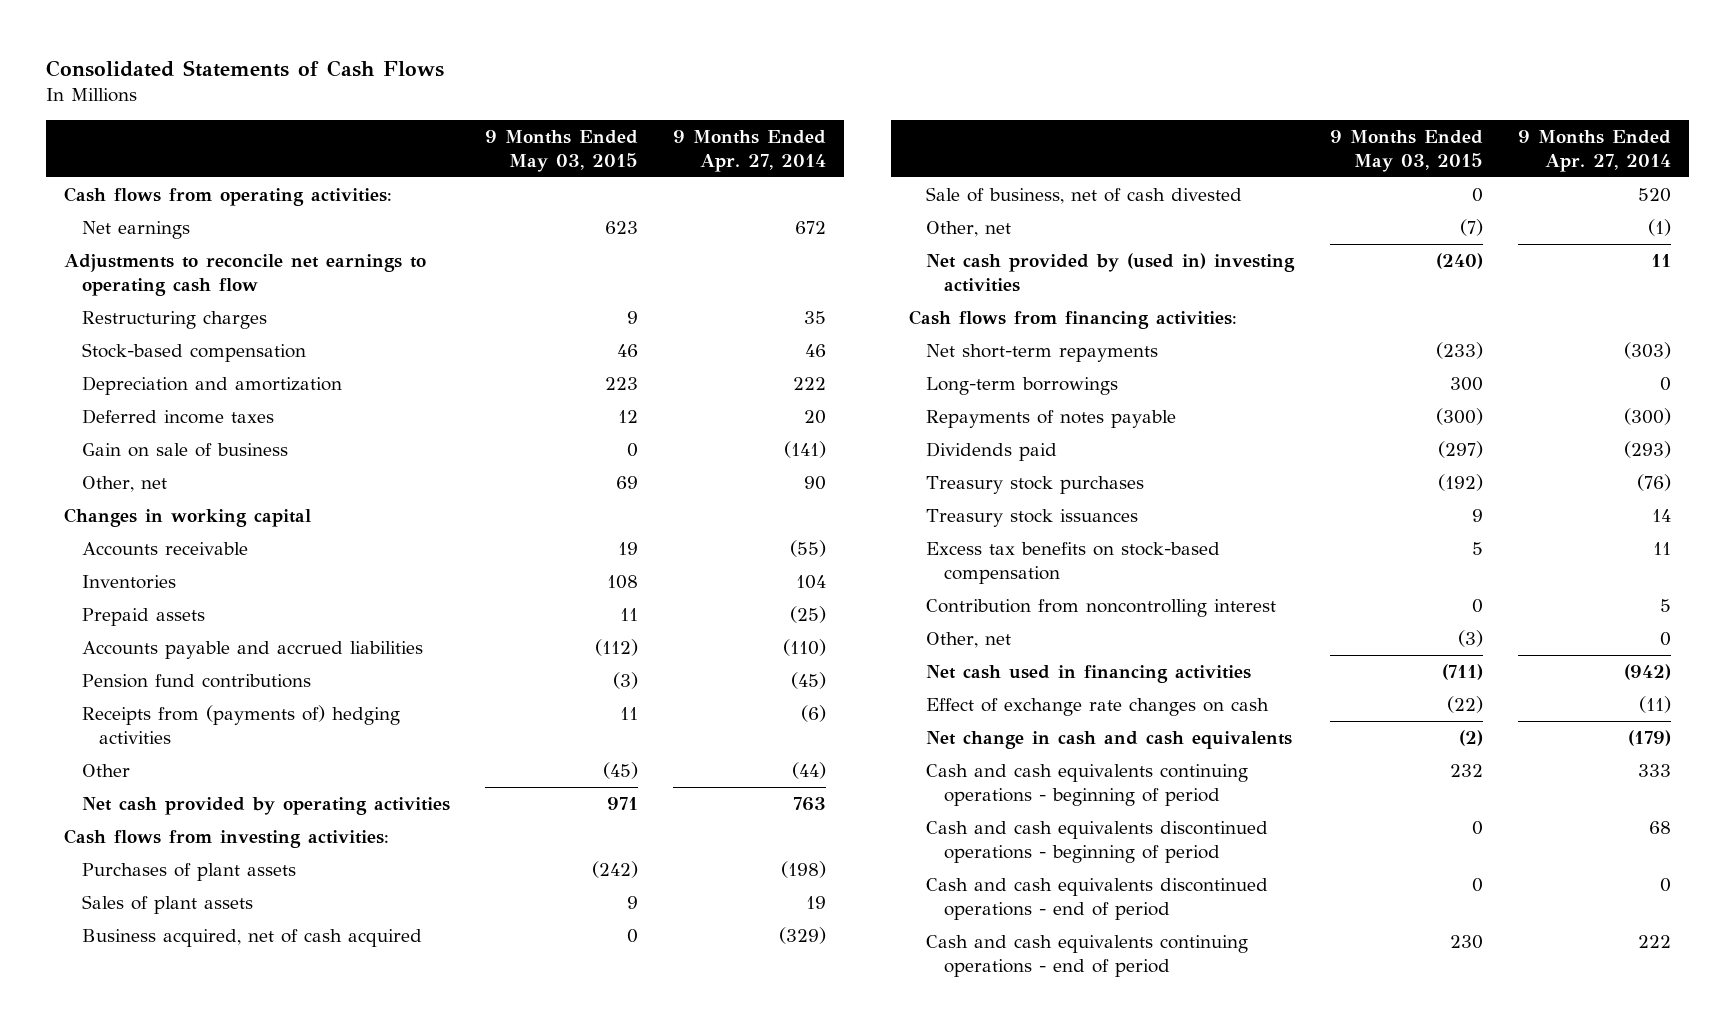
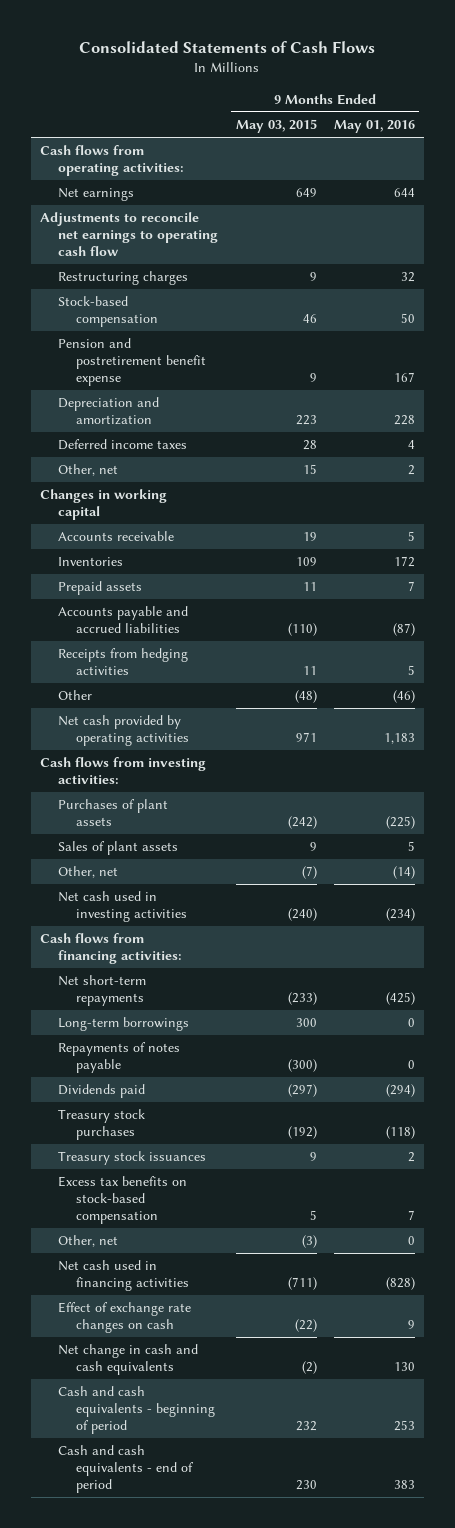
[673,129,827,173] 9 Months Ended Apr. 27, 2014 -> none
none -> [334,120,416,134] May 01, 2016
[604,220,638,234] 623 -> [295,188,317,198] 649
none -> [58,338,207,387] Pension and postretirement benefit expense
[81,442,288,457] Gain on sale of business -> none
[617,409,638,423] 12 -> [302,440,317,451] 28
[615,475,638,489] 69 -> [302,464,317,475] 15
[606,574,638,589] 108 -> [295,557,317,567] 109
[81,673,311,688] Pension fund contributions -> none
[594,638,638,656] (112) -> [287,623,317,637] (110)
[81,704,400,745] Receipts from (payments of) hedging activities -> [58,648,189,676] Receipts from hedging activities
[602,761,638,779] (45) -> [294,690,317,704] (48)
[81,928,422,947] Business acquired, net of cash acquired -> none
[926,186,1243,204] Sale of business, net of cash divested -> none
[926,252,1296,293] Net cash provided by (used in) investing activities -> [58,891,188,923] Net cash used in investing activities
[926,598,1277,617] Contribution from noncontrolling interest -> none
[926,820,1269,864] Cash and cash equivalents discontinued operations - beginning of period -> none
[926,877,1269,921] Cash and cash equivalents discontinued operations - end of period -> none
[926,763,1249,807] Cash and cash equivalents continuing operations - beginning of period -> [58,1386,216,1435] Cash and cash equivalents - beginning of period
[926,934,1249,978] Cash and cash equivalents continuing operations - end of period -> [58,1445,195,1494] Cash and cash equivalents - end of period

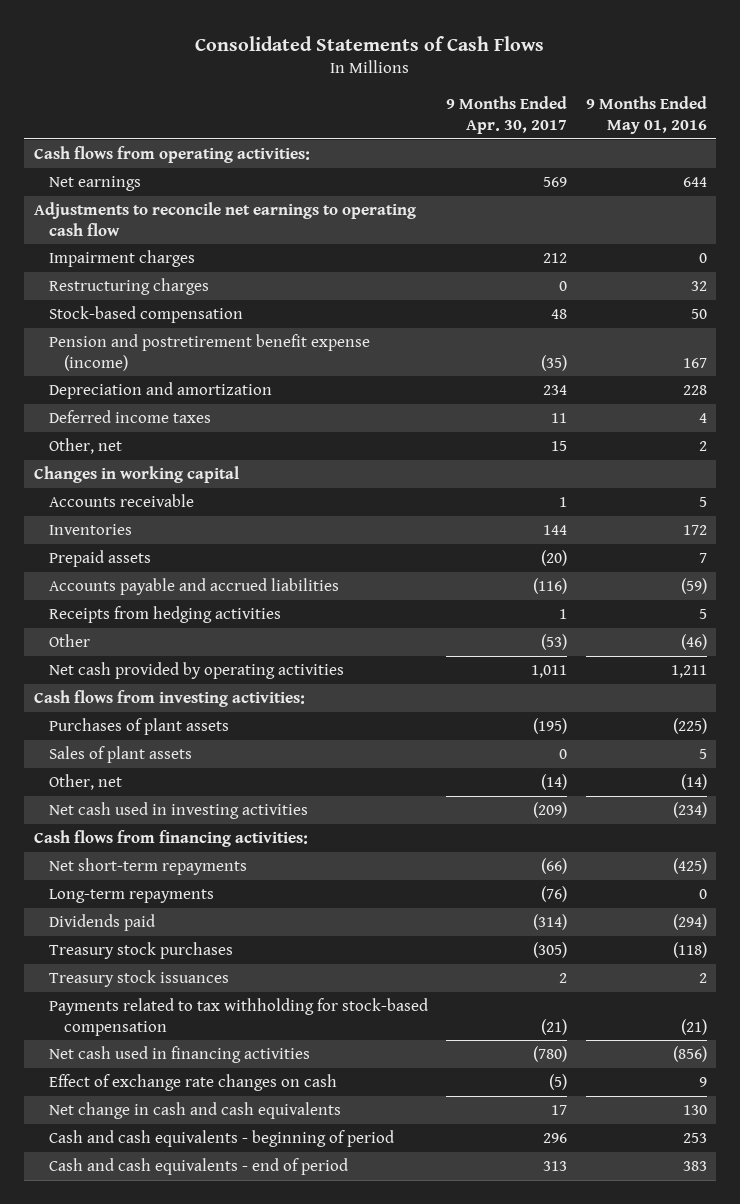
[235,119,317,134] May 03, 2015 -> none
none -> [446,96,568,134] 9 Months Ended Apr. 30, 2017
none -> [48,250,195,268] Impairment charges
[58,338,207,387] Pension and postretirement benefit expense -> [48,334,370,371] Pension and postretirement benefit expense (income)
[393,623,416,637] (87) -> [680,578,707,595] (59)
[384,733,416,745] 1,183 -> [670,665,707,679] 1,211
[58,1042,181,1074] Repayments of notes payable -> none
[58,1017,190,1032] Long-term borrowings -> [48,889,214,904] Long-term repayments
[58,1176,188,1225] Excess tax benefits on stock-based compensation -> none
[58,1235,119,1248] Other, net -> none
none -> [48,998,428,1036] Payments related to tax withholding for stock-based compensation
[386,1277,416,1291] (828) -> [672,1046,707,1063] (856)

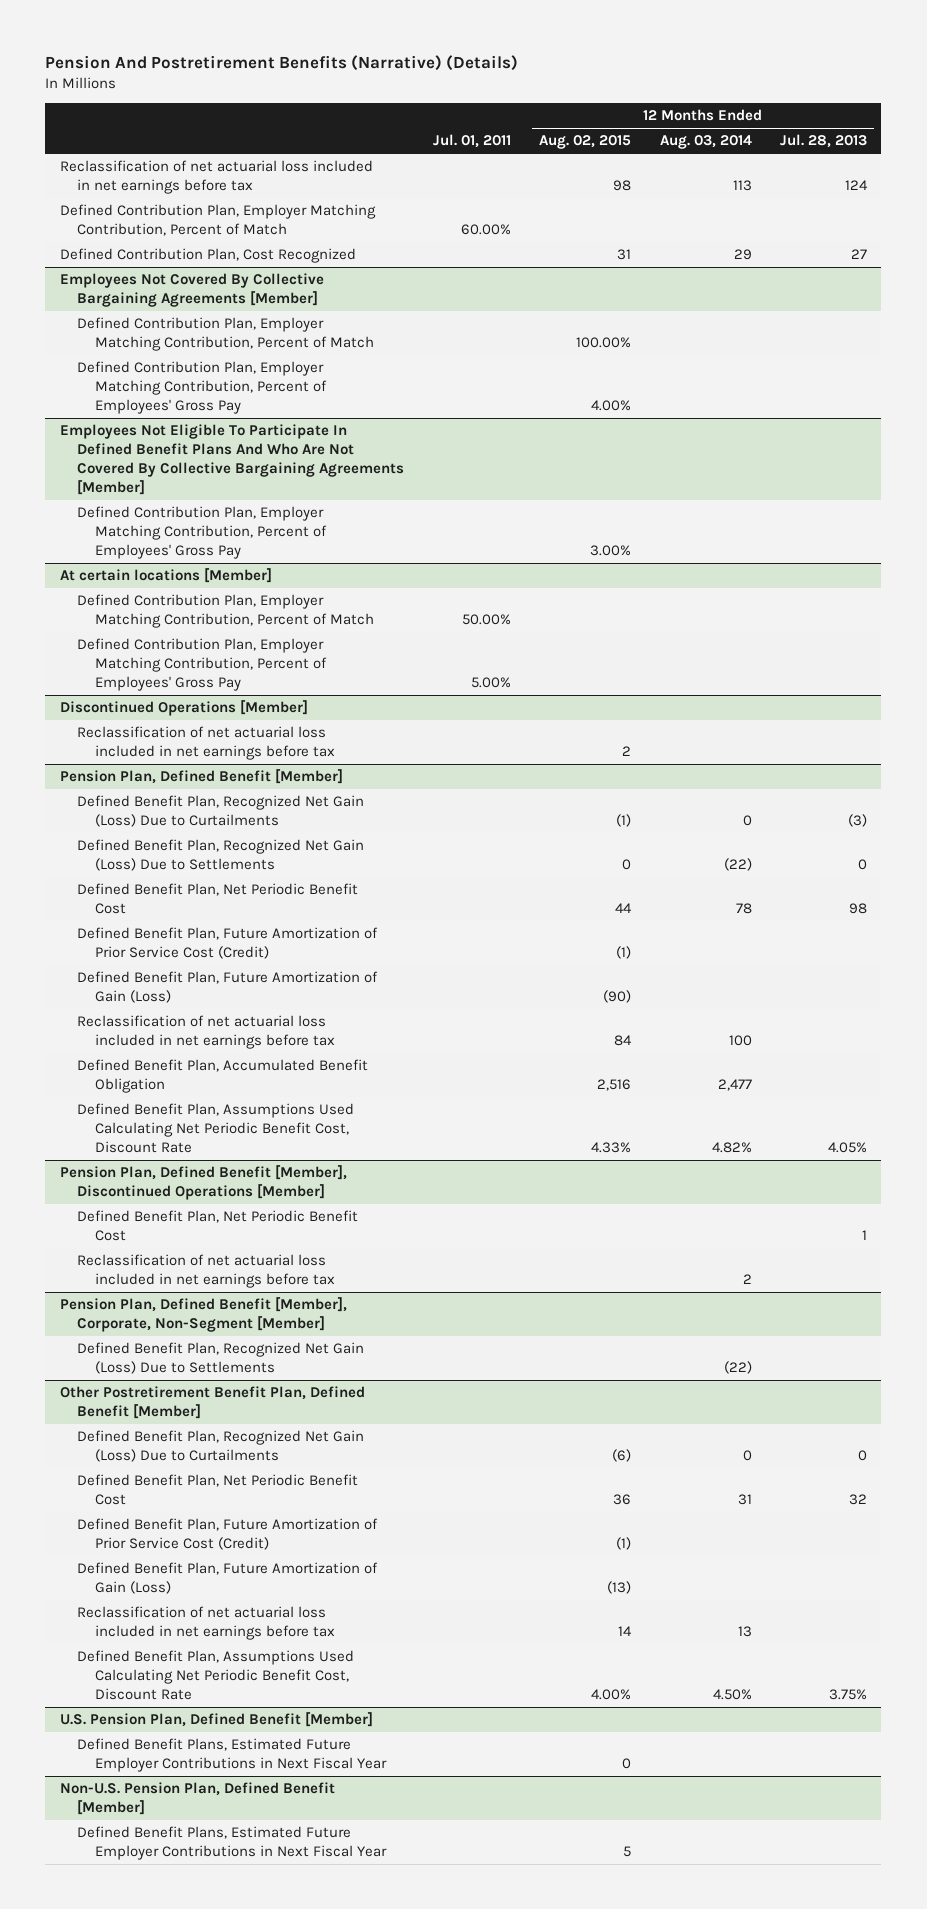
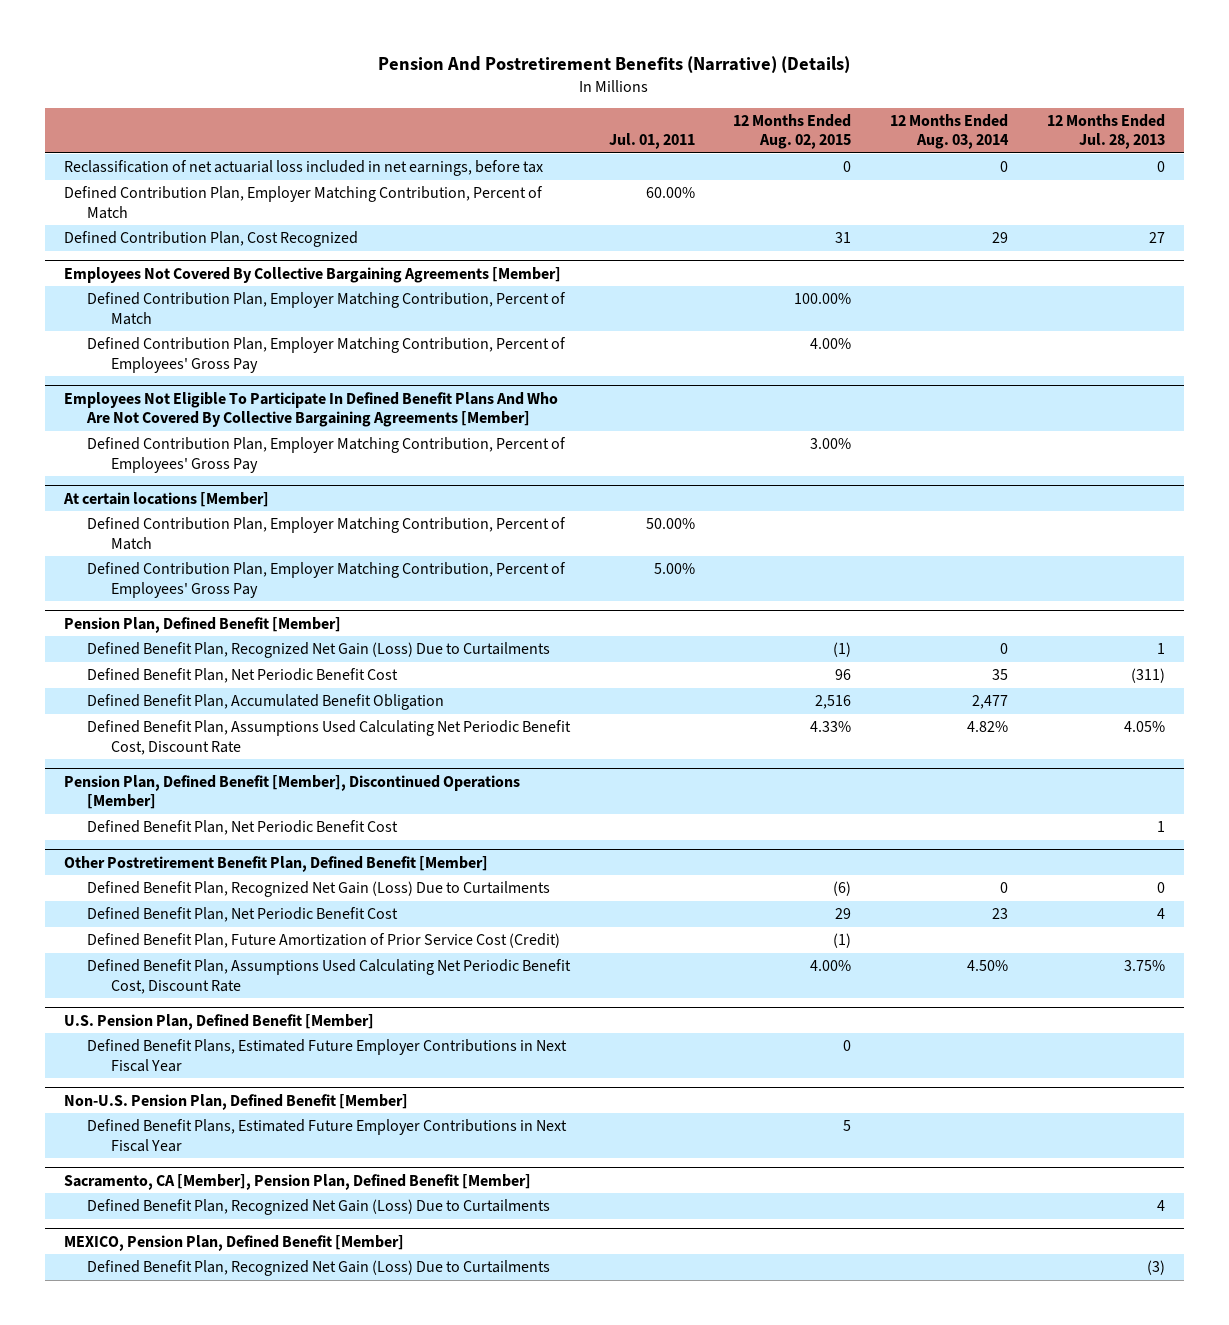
[59,160,373,195] Reclassification of net actuarial loss included in net earnings before tax -> [64,160,544,177] Reclassification of net actuarial loss included in net earnings, before tax
[613,180,632,192] 98 -> [843,161,852,173] 0
[732,180,752,192] 113 -> [1000,161,1009,173] 0
[845,180,869,191] 124 -> [1156,161,1165,173] 0
[59,700,308,717] Discontinued Operations [Member] -> none
[77,726,335,761] Reclassification of net actuarial loss included in net earnings before tax -> none
[77,839,365,872] Defined Benefit Plan, Recognized Net Gain (Loss) Due to Settlements -> none
[77,927,379,960] Defined Benefit Plan, Future Amortization of Prior Service Cost (Credit) -> none
[77,971,379,1004] Defined Benefit Plan, Future Amortization of Gain (Loss) -> none
[77,1015,335,1050] Reclassification of net actuarial loss included in net earnings before tax -> none
[848,814,868,828] (3) -> [1156,643,1165,655] 1
[615,903,633,914] 44 -> [835,669,852,681] 96
[735,903,752,915] 78 -> [992,669,1009,681] 35
[849,903,868,915] 98 -> [1130,668,1165,684] (311)
[77,1254,335,1289] Reclassification of net actuarial loss included in net earnings before tax -> none
[59,1297,347,1333] Pension Plan, Defined Benefit [Member], Corporate, Non-Segment [Member] -> none
[77,1342,365,1375] Defined Benefit Plan, Recognized Net Gain (Loss) Due to Settlements -> none
[613,1494,632,1506] 36 -> [835,908,852,920] 29
[737,1494,752,1506] 31 -> [992,908,1009,920] 23
[849,1494,868,1506] 32 -> [1156,908,1165,920] 4
[77,1562,379,1595] Defined Benefit Plan, Future Amortization of Gain (Loss) -> none
[77,1606,335,1641] Reclassification of net actuarial loss included in net earnings before tax -> none
none -> [64,1173,532,1190] Sacramento, CA [Member], Pension Plan, Defined Benefit [Member]
none -> [87,1199,551,1216] Defined Benefit Plan, Recognized Net Gain (Loss) Due to Curtailments
none -> [64,1234,405,1251] MEXICO, Pension Plan, Defined Benefit [Member]
none -> [87,1260,551,1277] Defined Benefit Plan, Recognized Net Gain (Loss) Due to Curtailments

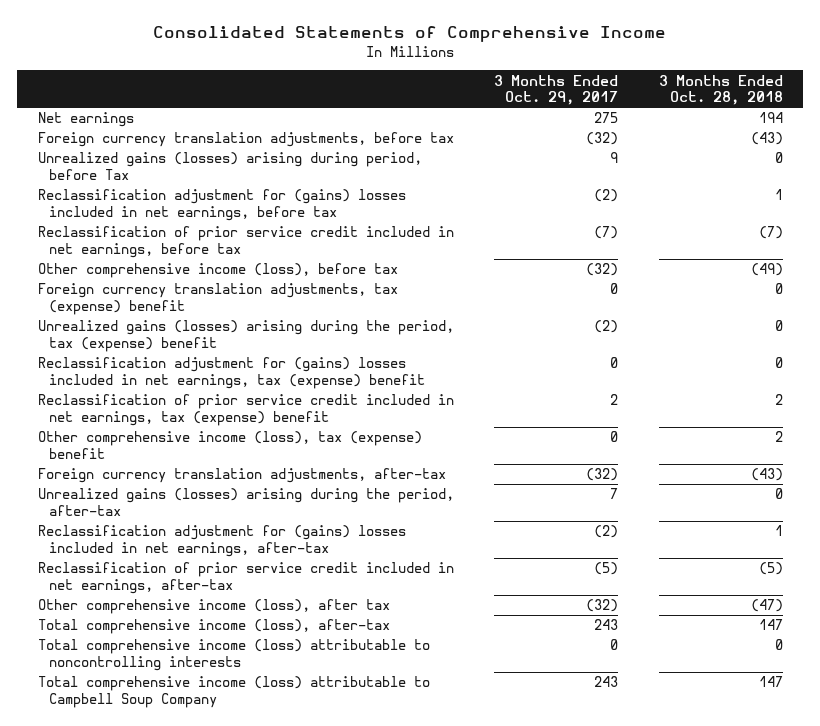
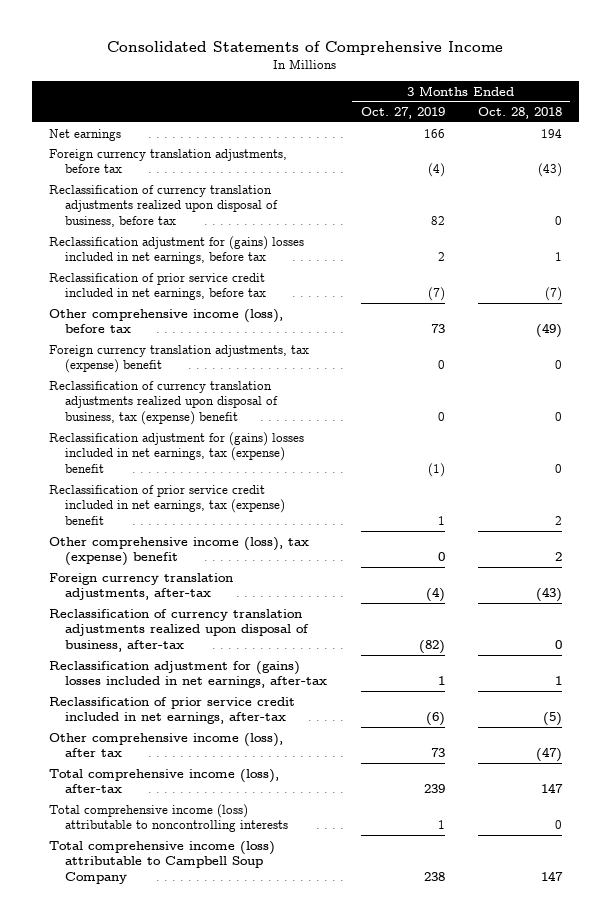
[494,74,619,106] 3 Months Ended Oct. 29, 2017 -> none
none -> [360,106,445,119] Oct. 27, 2019
[37,152,422,181] Unrealized gains (losses) arising during period, before Tax -> none
none -> [49,184,279,228] Reclassification of currency translation adjustments realized upon disposal of business, before tax
[37,320,454,353] Unrealized gains (losses) arising during the period, tax (expense) benefit -> none
none -> [49,380,279,426] Reclassification of currency translation adjustments realized upon disposal of business, tax (expense) benefit
[37,488,454,517] Unrealized gains (losses) arising during the period, after-tax -> none
none -> [49,608,310,653] Reclassification of currency translation adjustments realized upon disposal of business, after-tax

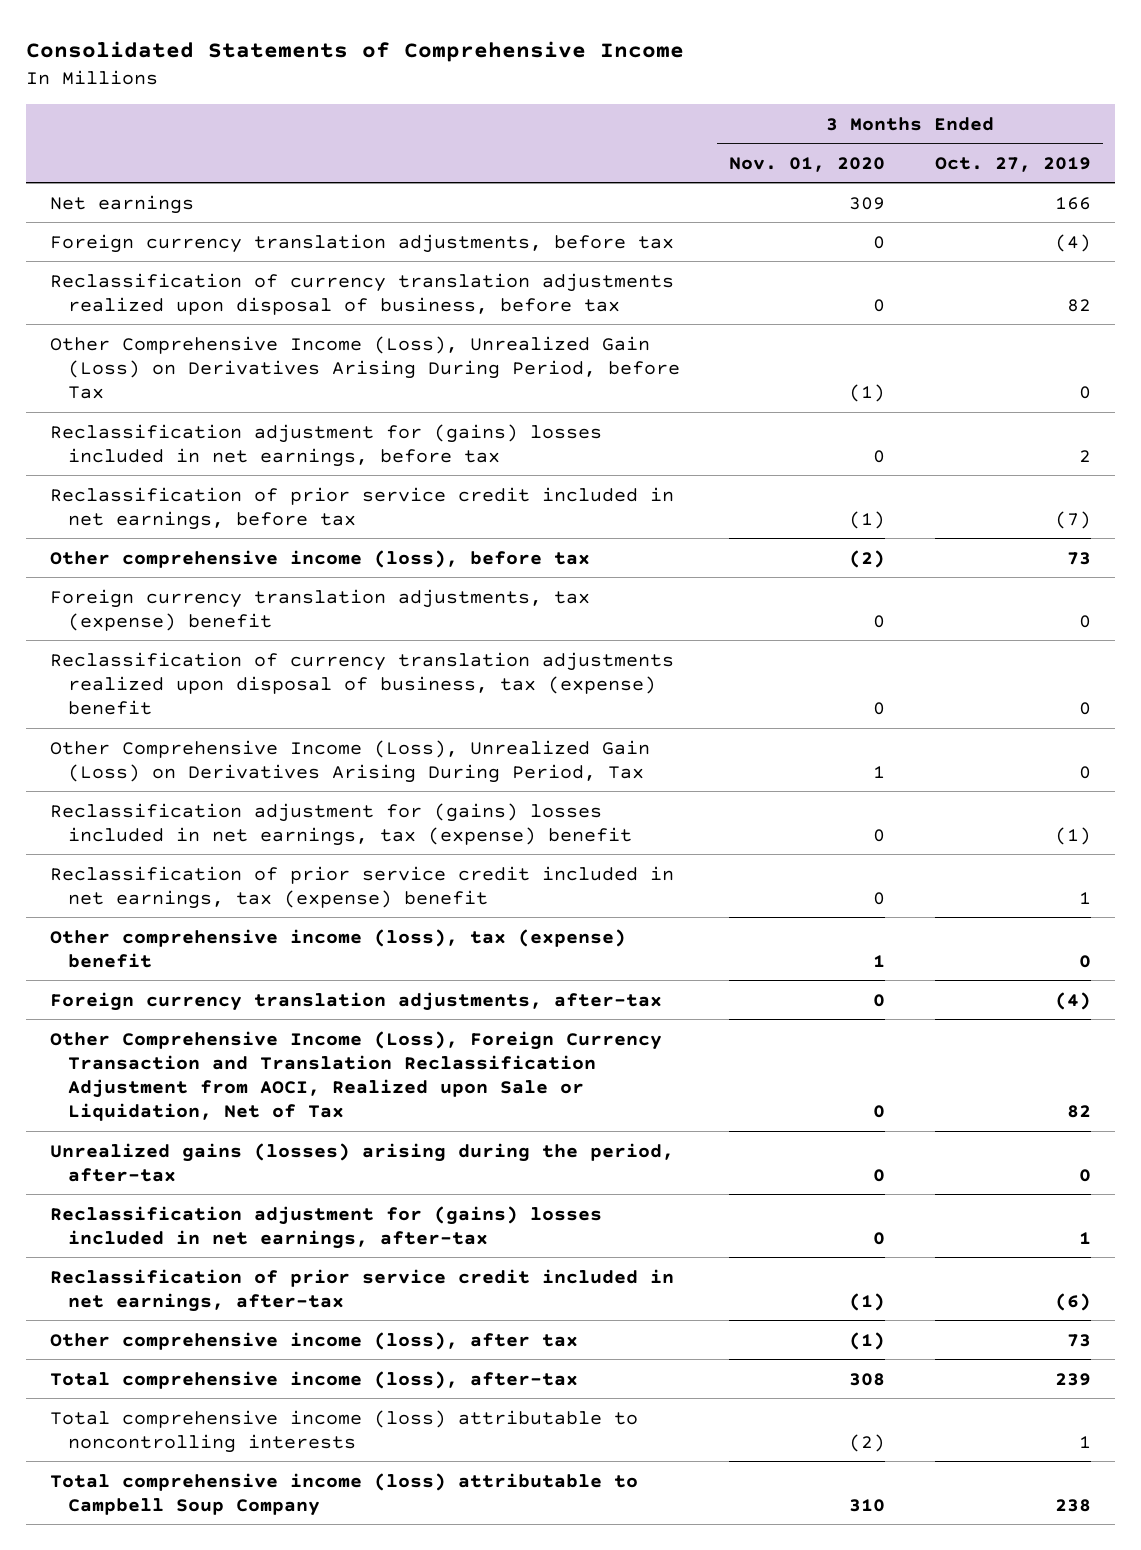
[477,106,562,119] Oct. 28, 2018 -> none
none -> [729,156,886,172] Nov. 01, 2020
none -> [50,335,681,399] Other Comprehensive Income (Loss), Unrealized Gain (Loss) on Derivatives Arising During Period, before Tax
none -> [50,739,651,783] Other Comprehensive Income (Loss), Unrealized Gain (Loss) on Derivatives Arising During Period, Tax
[49,608,310,653] Reclassification of currency translation adjustments realized upon disposal of business, after-tax -> [50,1030,663,1122] Other Comprehensive Income (Loss), Foreign Currency Transaction and Translation Reclassification Adjustment from AOCI, Realized upon Sale or Liquidation, Net of Tax
[418,640,445,655] (82) -> [1066,1105,1091,1119] 82
none -> [50,1142,675,1182] Unrealized gains (losses) arising during the period, after-tax

